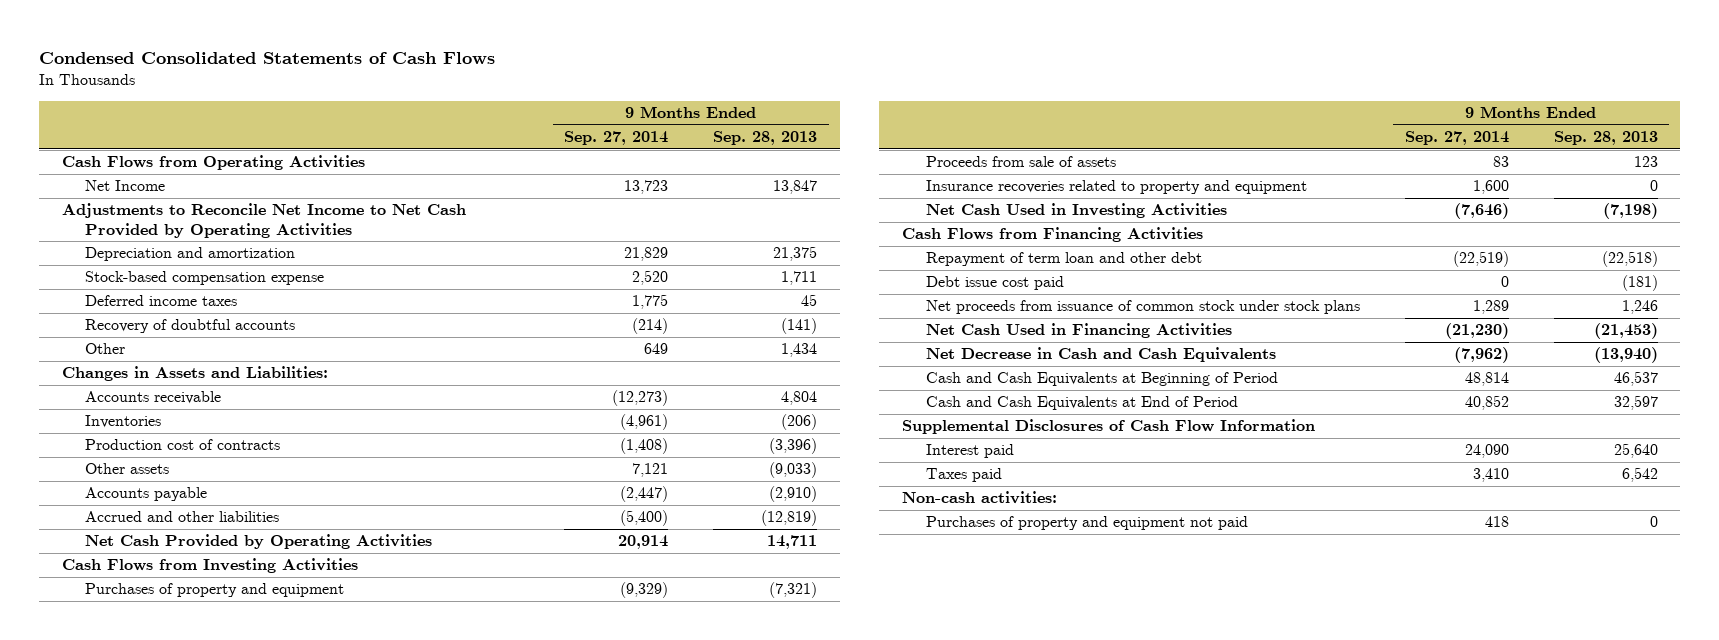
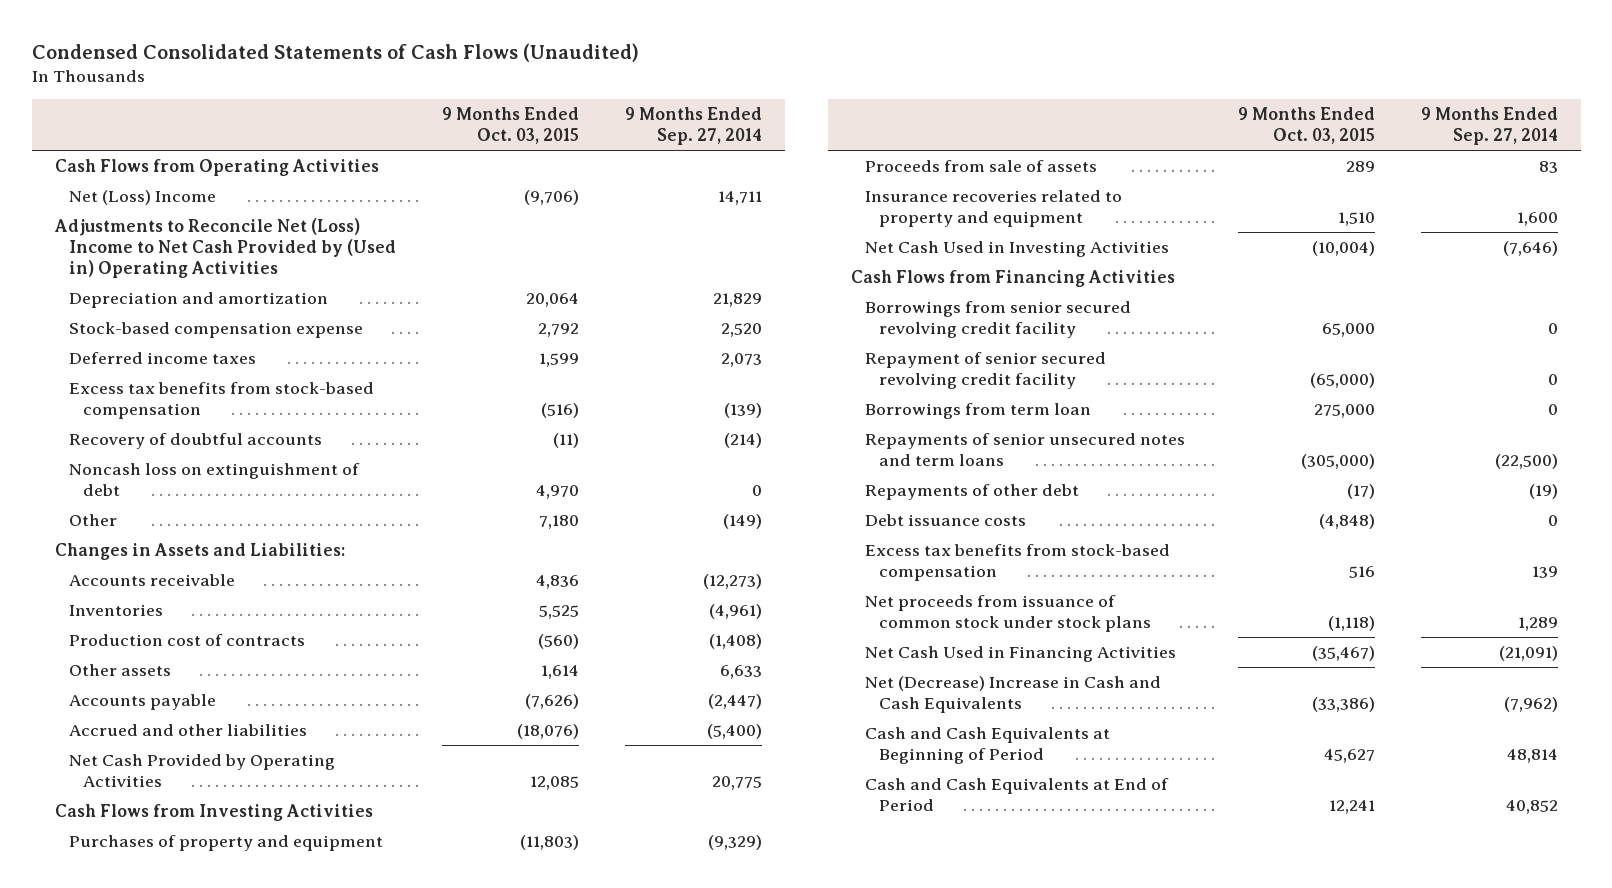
[39,51,496,64] Condensed Consolidated Statements of Cash Flows -> [31,42,639,62] Condensed Consolidated Statements of Cash Flows (Unaudited)
[713,131,818,146] Sep. 28, 2013 -> none
none -> [441,107,579,145] 9 Months Ended Oct. 03, 2015
[85,180,166,192] Net Income -> [68,189,216,205] Net (Loss) Income
[624,180,669,195] 13,723 -> [717,190,762,205] 14,711
[61,203,466,238] Adjustments to Reconcile Net Income to Net Cash Provided by Operating Activities -> [53,217,396,278] Adjustments to Reconcile Net (Loss) Income to Net Cash Provided by (Used in) Operating Activities
[632,294,669,310] 1,775 -> [720,352,762,367] 2,073
none -> [68,381,374,419] Excess tax benefits from stock-based compensation
none -> [68,462,360,496] Noncash loss on extinguishment of debt
[644,343,669,355] 649 -> [722,513,762,529] (149)
[632,463,669,478] 7,121 -> [719,664,762,679] 6,633
[618,535,669,550] 20,914 -> [711,775,762,790] 20,775
none -> [864,300,1131,338] Borrowings from senior secured revolving credit facility
none -> [864,351,1106,389] Repayment of senior secured revolving credit facility
none -> [864,402,1091,419] Borrowings from term loan
none -> [864,432,1185,466] Repayments of senior unsecured notes and term loans
[925,252,1202,267] Repayment of term loan and other debt -> [864,483,1079,500] Repayments of other debt
[1452,251,1509,268] (22,519) -> [1528,483,1558,499] (19)
[925,276,1064,291] Debt issue cost paid -> [864,513,1026,526] Debt issuance costs
none -> [864,543,1170,581] Excess tax benefits from stock-based compensation
[1444,323,1509,340] (21,230) -> [1498,645,1558,661] (21,091)
[925,347,1276,363] Net Decrease in Cash and Cash Equivalents -> [864,675,1161,713] Net (Decrease) Increase in Cash and Cash Equivalents
[901,419,1315,435] Supplemental Disclosures of Cash Flow Information -> none
[925,444,1014,459] Interest paid -> none
[925,468,1002,483] Taxes paid -> none
[901,491,1057,505] Non-cash activities: -> none
[925,516,1248,531] Purchases of property and equipment not paid -> none

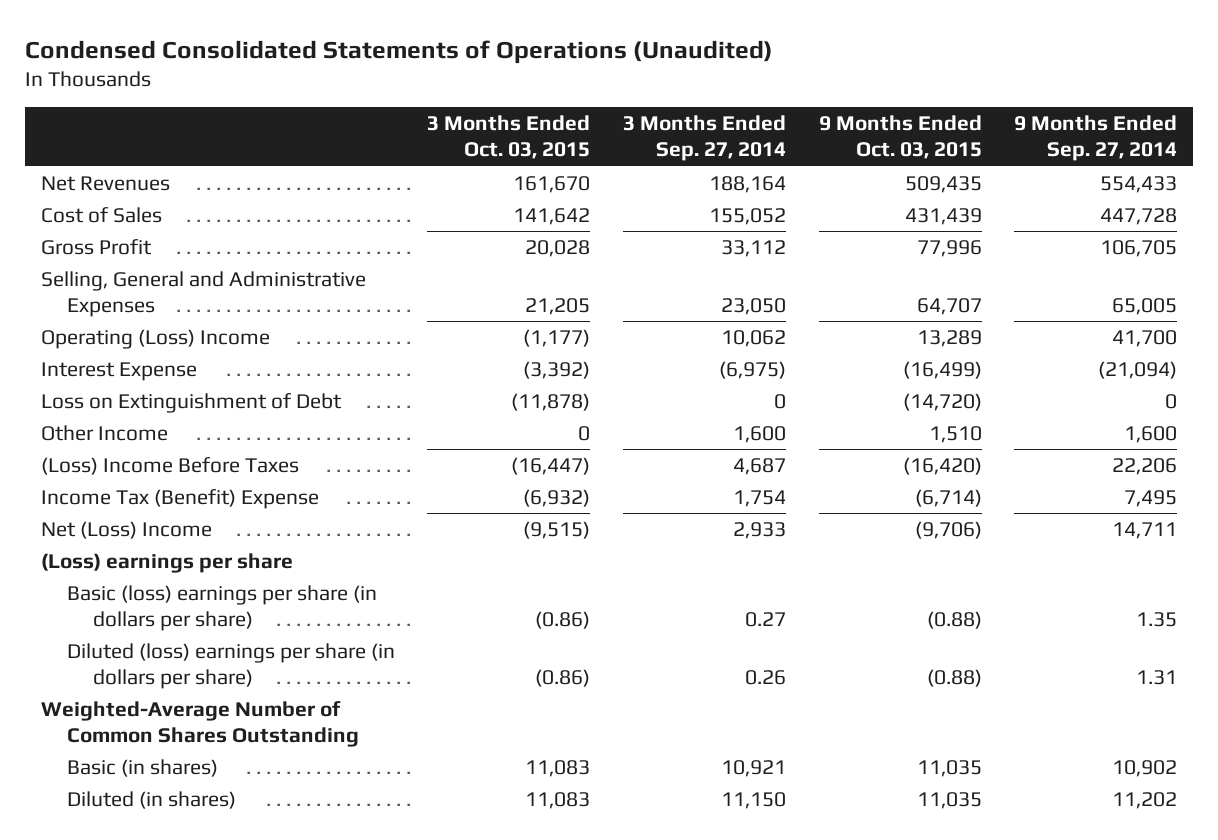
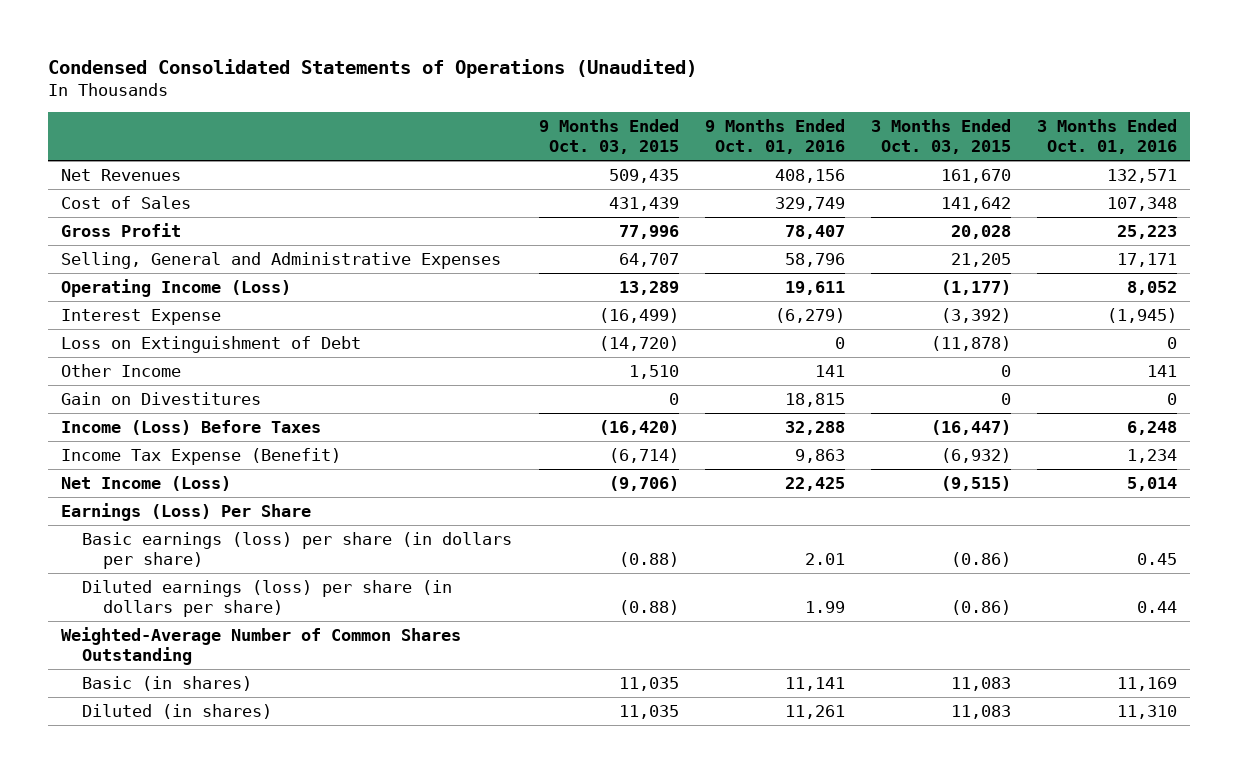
[622,115,786,162] 3 Months Ended Sep. 27, 2014 -> none
[1014,115,1178,162] 9 Months Ended Sep. 27, 2014 -> none
none -> [704,118,845,155] 9 Months Ended Oct. 01, 2016
none -> [1037,118,1178,155] 3 Months Ended Oct. 01, 2016
[41,328,271,349] Operating (Loss) Income -> [61,278,292,297] Operating Income (Loss)
none -> [61,391,262,405] Gain on Divestitures
[41,456,300,475] (Loss) Income Before Taxes -> [61,419,322,435] Income (Loss) Before Taxes
[41,488,320,509] Income Tax (Benefit) Expense -> [61,447,342,465] Income Tax Expense (Benefit)
[41,520,213,539] Net (Loss) Income -> [61,475,232,491] Net Income (Loss)
[41,552,294,573] (Loss) earnings per share -> [61,502,312,521] Earnings (Loss) Per Share
[66,584,377,632] Basic (loss) earnings per share (in dollars per share) -> [82,531,513,570] Basic earnings (loss) per share (in dollars per share)
[66,642,395,690] Diluted (loss) earnings per share (in dollars per share) -> [82,579,453,618] Diluted earnings (loss) per share (in dollars per share)

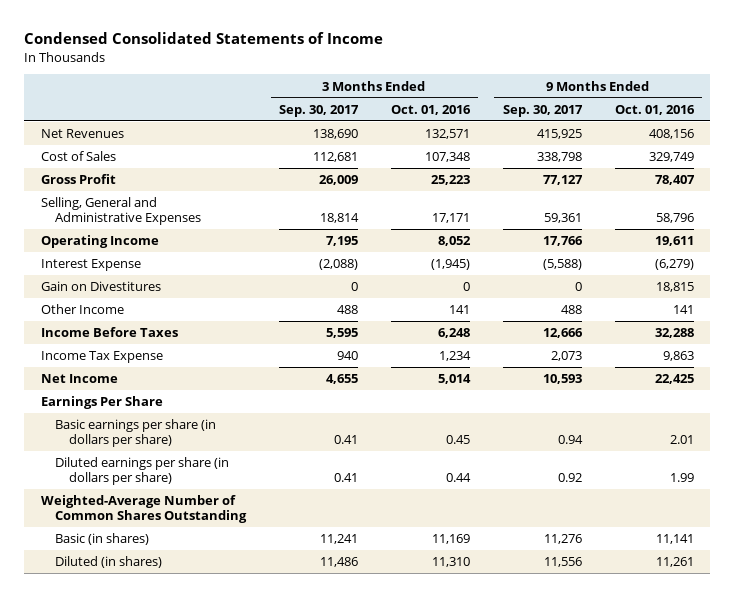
[48,58,698,78] Condensed Consolidated Statements of Operations (Unaudited) -> [24,32,384,45] Condensed Consolidated Statements of Income
[538,118,679,155] 9 Months Ended Oct. 03, 2015 -> none
[870,118,1011,155] 3 Months Ended Oct. 03, 2015 -> none
none -> [278,104,359,117] Sep. 30, 2017
none -> [502,104,583,117] Sep. 30, 2017
[61,278,292,297] Operating Income (Loss) -> [40,235,159,249] Operating Income
[61,335,362,353] Loss on Extinguishment of Debt -> none
[61,363,182,377] Other Income -> [40,304,124,315] Other Income
[61,419,322,435] Income (Loss) Before Taxes -> [40,327,178,338] Income Before Taxes
[61,447,342,465] Income Tax Expense (Benefit) -> [40,351,163,364] Income Tax Expense
[61,475,232,491] Net Income (Loss) -> [40,374,118,384] Net Income
[61,502,312,521] Earnings (Loss) Per Share -> [40,396,163,410] Earnings Per Share
[82,531,513,570] Basic earnings (loss) per share (in dollars per share) -> [54,419,216,448] Basic earnings per share (in dollars per share)
[82,579,453,618] Diluted earnings (loss) per share (in dollars per share) -> [54,457,229,486] Diluted earnings per share (in dollars per share)

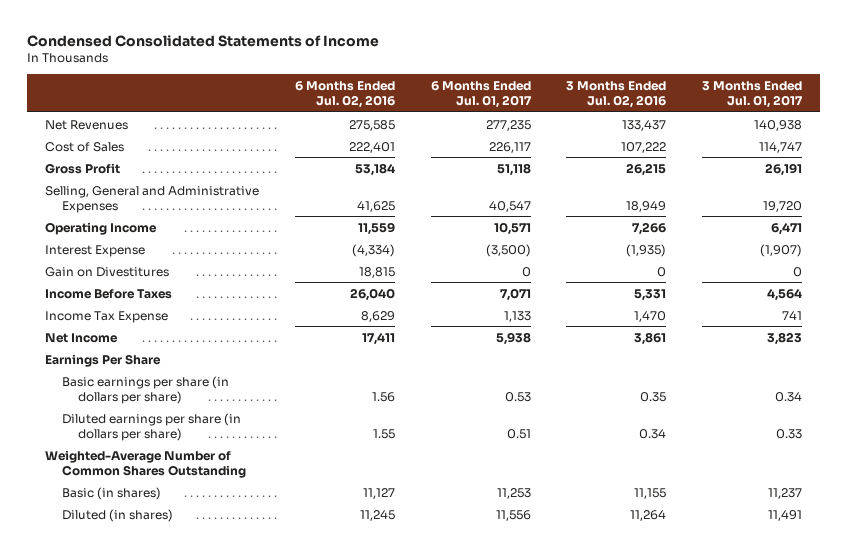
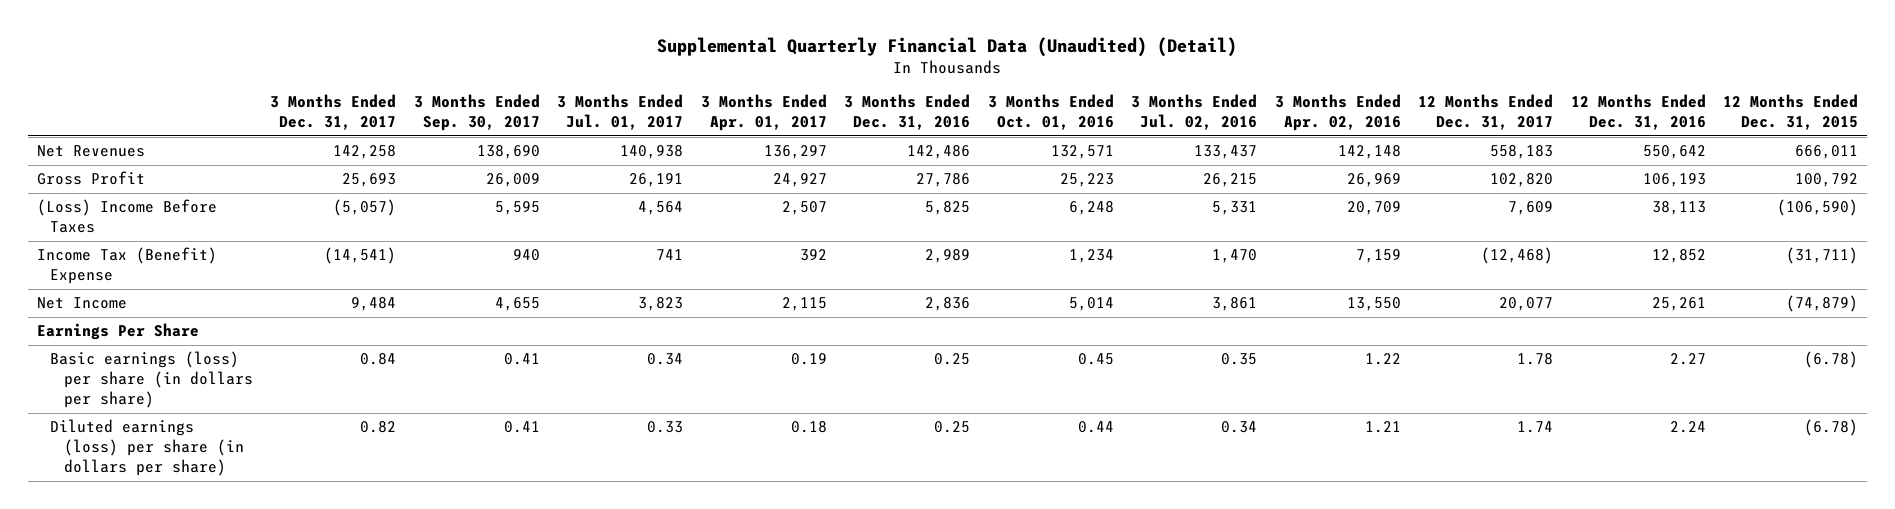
[27,34,380,47] Condensed Consolidated Statements of Income -> [657,36,1238,57] Supplemental Quarterly Financial Data (Unaudited) (Detail)
[294,80,395,108] 6 Months Ended Jul. 02, 2016 -> none
[430,80,532,108] 6 Months Ended Jul. 01, 2017 -> none
none -> [270,94,397,131] 3 Months Ended Dec. 31, 2017
none -> [413,94,540,132] 3 Months Ended Sep. 30, 2017
none -> [700,94,827,132] 3 Months Ended Apr. 01, 2017
none -> [844,94,971,131] 3 Months Ended Dec. 31, 2016
none -> [987,94,1114,131] 3 Months Ended Oct. 01, 2016
none -> [1274,94,1401,132] 3 Months Ended Apr. 02, 2016
none -> [1418,94,1554,131] 12 Months Ended Dec. 31, 2017
none -> [1570,94,1706,131] 12 Months Ended Dec. 31, 2016
none -> [1723,94,1859,131] 12 Months Ended Dec. 31, 2015
[44,141,124,152] Cost of Sales -> none
[44,185,259,213] Selling, General and Administrative Expenses -> none
[44,221,157,235] Operating Income -> none
[44,244,145,257] Interest Expense -> none
[44,266,169,277] Gain on Divestitures -> none
[44,288,172,299] Income Before Taxes -> [36,199,217,234] (Loss) Income Before Taxes
[44,310,168,323] Income Tax Expense -> [36,247,217,285] Income Tax (Benefit) Expense
[44,449,246,478] Weighted-Average Number of Common Shares Outstanding -> none
[61,486,161,500] Basic (in shares) -> none
[61,508,173,522] Diluted (in shares) -> none
[61,375,229,404] Basic earnings per share (in dollars per share) -> [50,351,253,409] Basic earnings (loss) per share (in dollars per share)
[61,412,241,441] Diluted earnings per share (in dollars per share) -> [50,419,244,477] Diluted earnings (loss) per share (in dollars per share)

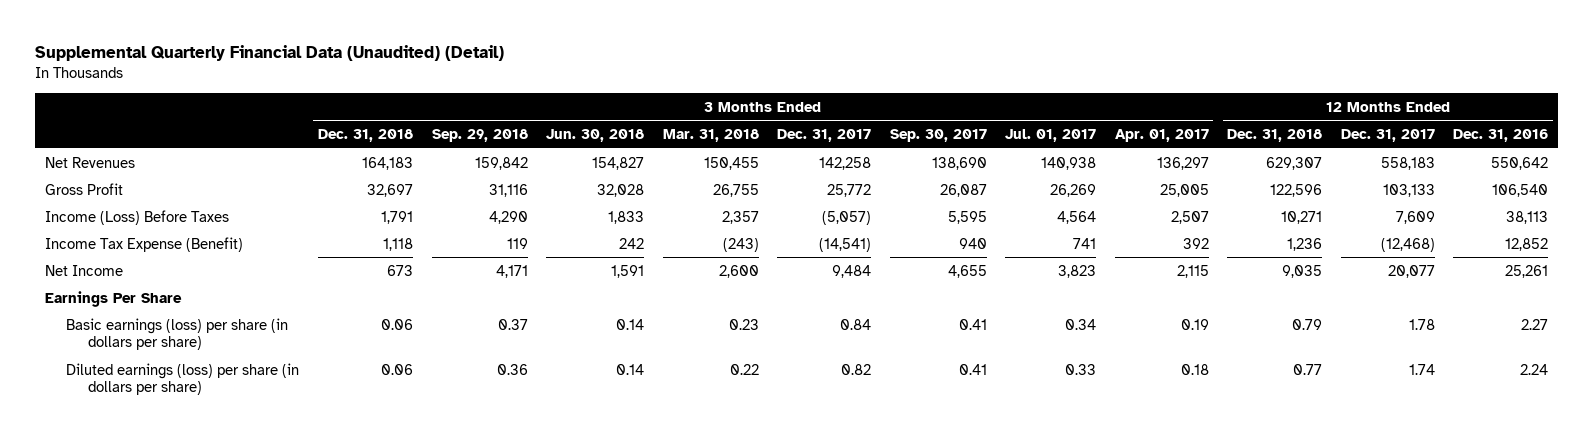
[844,94,971,131] 3 Months Ended Dec. 31, 2016 -> none
[987,94,1114,131] 3 Months Ended Oct. 01, 2016 -> none
[1131,94,1258,131] 3 Months Ended Jul. 02, 2016 -> none
[1274,94,1401,132] 3 Months Ended Apr. 02, 2016 -> none
[1723,94,1859,131] 12 Months Ended Dec. 31, 2015 -> none
none -> [318,129,414,143] Dec. 31, 2018
none -> [431,129,528,143] Sep. 29, 2018
none -> [546,129,645,143] Jun. 30, 2018
none -> [662,129,759,143] Mar. 31, 2018
none -> [1227,129,1323,143] Dec. 31, 2018
[342,173,397,188] 25,693 -> [827,183,872,197] 25,772
[485,173,540,188] 26,009 -> [939,183,987,197] 26,087
[629,173,684,188] 26,191 -> [1050,183,1097,197] 26,269
[772,173,827,188] 24,927 -> [1159,183,1209,197] 25,005
[1490,173,1554,188] 102,820 -> [1382,183,1435,197] 103,133
[1642,173,1706,188] 106,193 -> [1492,183,1549,197] 106,540
[36,199,217,234] (Loss) Income Before Taxes -> [44,209,229,225] Income (Loss) Before Taxes
[36,247,217,285] Income Tax (Benefit) Expense -> [44,236,243,252] Income Tax Expense (Benefit)

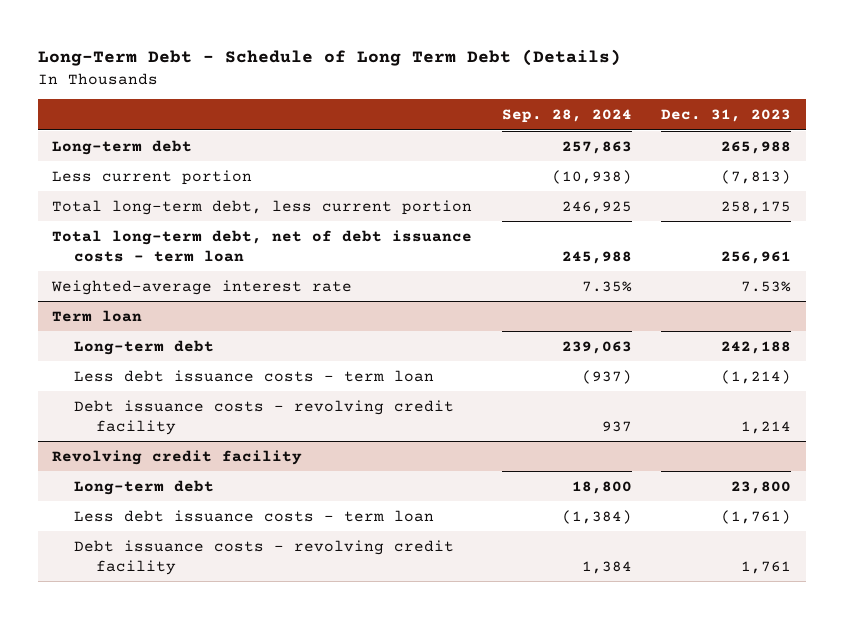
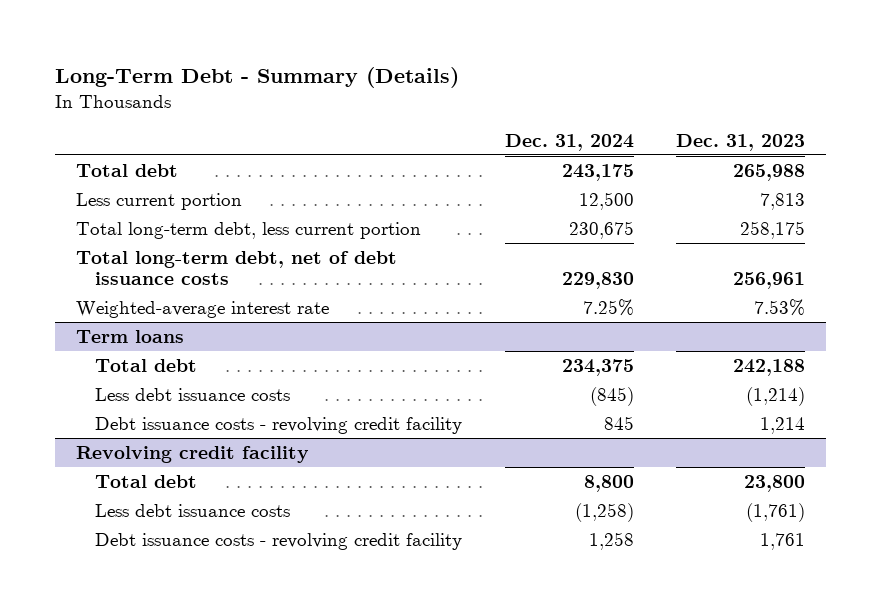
[37,49,621,67] Long-Term Debt - Schedule of Long Term Debt (Details) -> [54,67,459,89] Long-Term Debt - Summary (Details)
[501,109,632,124] Sep. 28, 2024 -> none
none -> [504,133,634,151] Dec. 31, 2024
[52,139,193,155] Long-term debt -> [75,163,178,177] Total debt
[721,169,792,184] (7,813) -> [759,192,805,210] 7,813
[52,229,473,262] Total long-term debt, net of debt issuance costs - term loan -> [75,250,397,285] Total long-term debt, net of debt issuance costs
[52,309,143,322] Term loan -> [75,329,184,343] Term loans
[74,339,215,355] Long-term debt -> [95,358,198,372] Total debt
[74,369,435,382] Less debt issuance costs - term loan -> [95,387,291,401] Less debt issuance costs
[74,479,215,495] Long-term debt -> [95,474,198,488] Total debt
[74,509,435,522] Less debt issuance costs - term loan -> [95,503,291,517] Less debt issuance costs

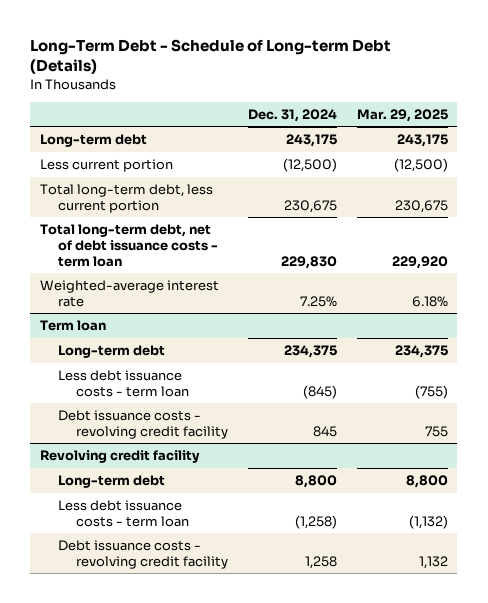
[54,67,459,89] Long-Term Debt - Summary (Details) -> [30,38,392,74] Long-Term Debt - Schedule of Long-term Debt (Details)
[675,133,805,151] Dec. 31, 2023 -> none
none -> [356,108,448,122] Mar. 29, 2025
[75,163,178,177] Total debt -> [40,134,148,148] Long-term debt
[578,191,634,210] 12,500 -> [282,158,337,173] (12,500)
[75,250,397,285] Total long-term debt, net of debt issuance costs -> [40,224,219,267] Total long-term debt, net of debt issuance costs - term loan
[75,329,184,343] Term loans -> [40,320,107,332] Term loan
[95,358,198,372] Total debt -> [58,345,166,359] Long-term debt
[95,387,291,401] Less debt issuance costs -> [58,370,190,397] Less debt issuance costs - term loan
[95,474,198,488] Total debt -> [58,475,166,489] Long-term debt
[95,503,291,517] Less debt issuance costs -> [58,500,190,527] Less debt issuance costs - term loan

